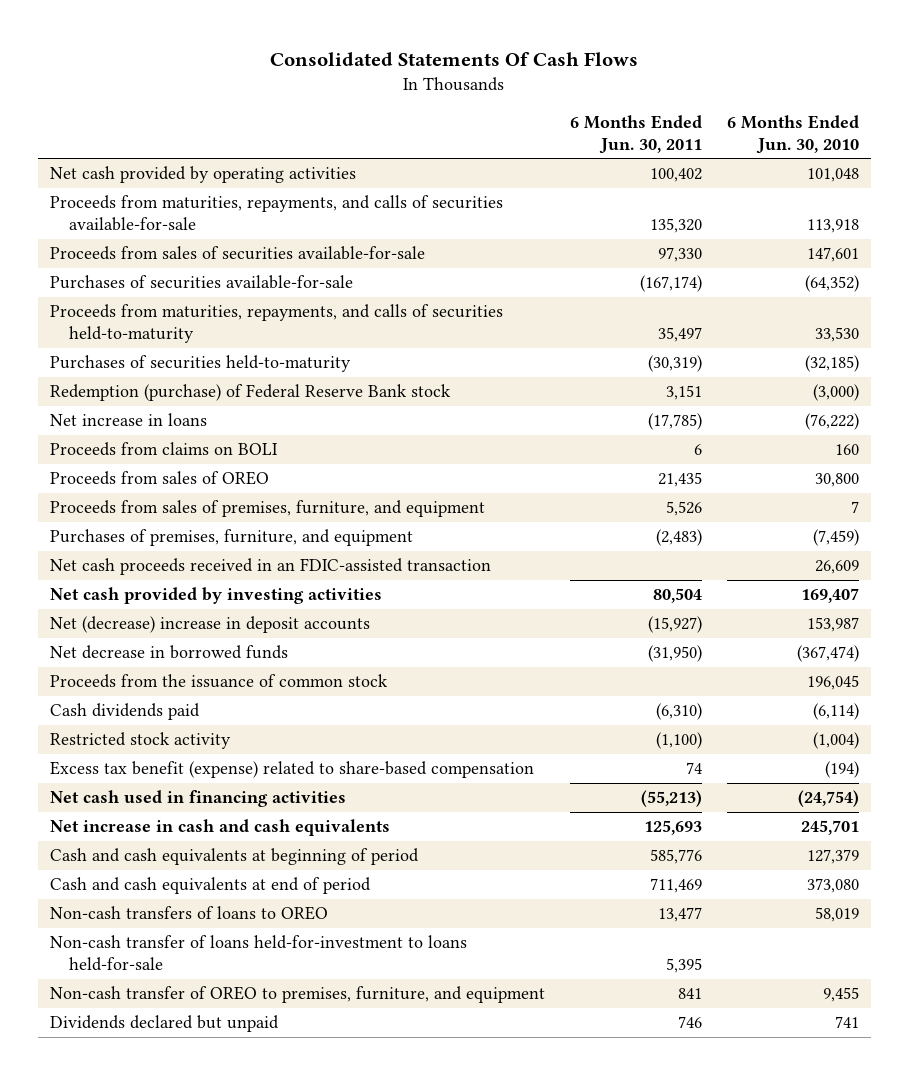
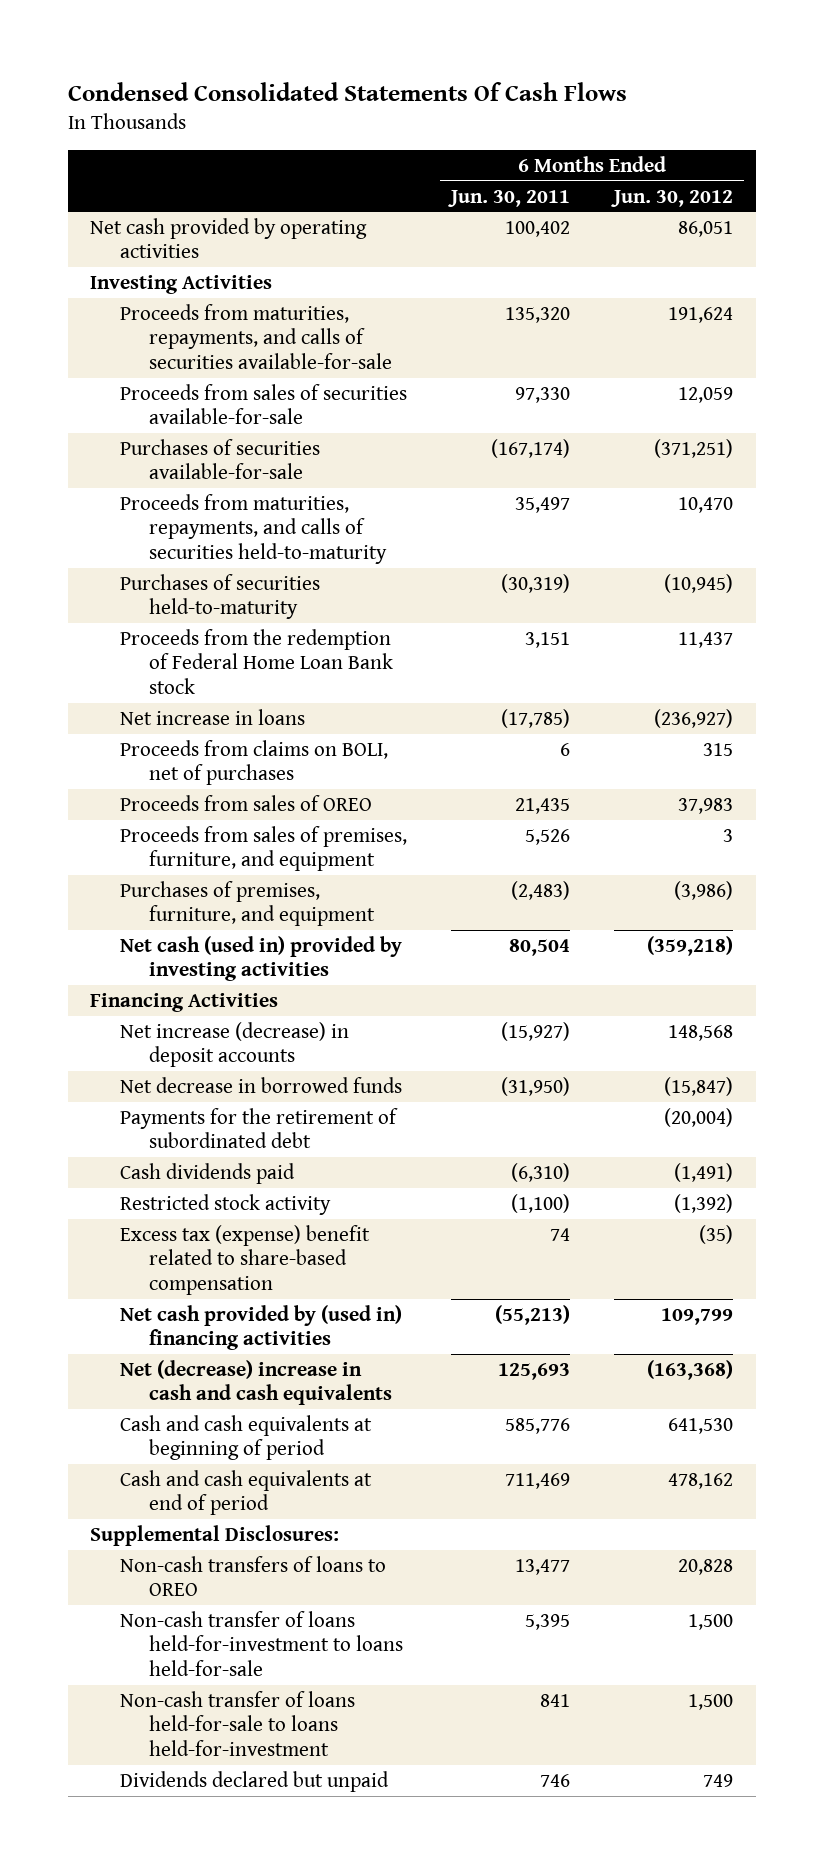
[270,51,639,66] Consolidated Statements Of Cash Flows -> [67,81,627,101] Condensed Consolidated Statements Of Cash Flows
[726,114,859,154] 6 Months Ended Jun. 30, 2010 -> none
none -> [611,189,734,207] Jun. 30, 2012
none -> [89,274,272,294] Investing Activities
[50,384,452,402] Redemption (purchase) of Federal Reserve Bank stock -> [119,628,394,695] Proceeds from the redemption of Federal Home Loan Bank stock
[50,442,279,457] Proceeds from claims on BOLI -> [119,739,388,786] Proceeds from claims on BOLI, net of purchases
[50,558,492,576] Net cash proceeds received in an FDIC-assisted transaction -> none
[50,587,383,605] Net cash provided by investing activities -> [119,935,402,982] Net cash (used in) provided by investing activities
none -> [89,992,278,1012] Financing Activities
[50,616,371,634] Net (decrease) increase in deposit accounts -> [119,1021,349,1068] Net increase (decrease) in deposit accounts
[50,674,389,689] Proceeds from the issuance of common stock -> none
none -> [119,1107,398,1149] Payments for the retirement of subordinated debt
[50,761,535,779] Excess tax benefit (expense) related to share-based compensation -> [119,1224,370,1296] Excess tax (expense) benefit related to share-based compensation
[50,790,347,808] Net cash used in financing activities -> [119,1304,402,1351] Net cash provided by (used in) financing activities
[50,819,391,837] Net increase in cash and cash equivalents -> [119,1359,393,1406] Net (decrease) increase in cash and cash equivalents
none -> [89,1524,339,1546] Supplemental Disclosures:
[50,986,546,1004] Non-cash transfer of OREO to premises, furniture, and equipment -> [119,1690,355,1757] Non-cash transfer of loans held-for-sale to loans held-for-investment

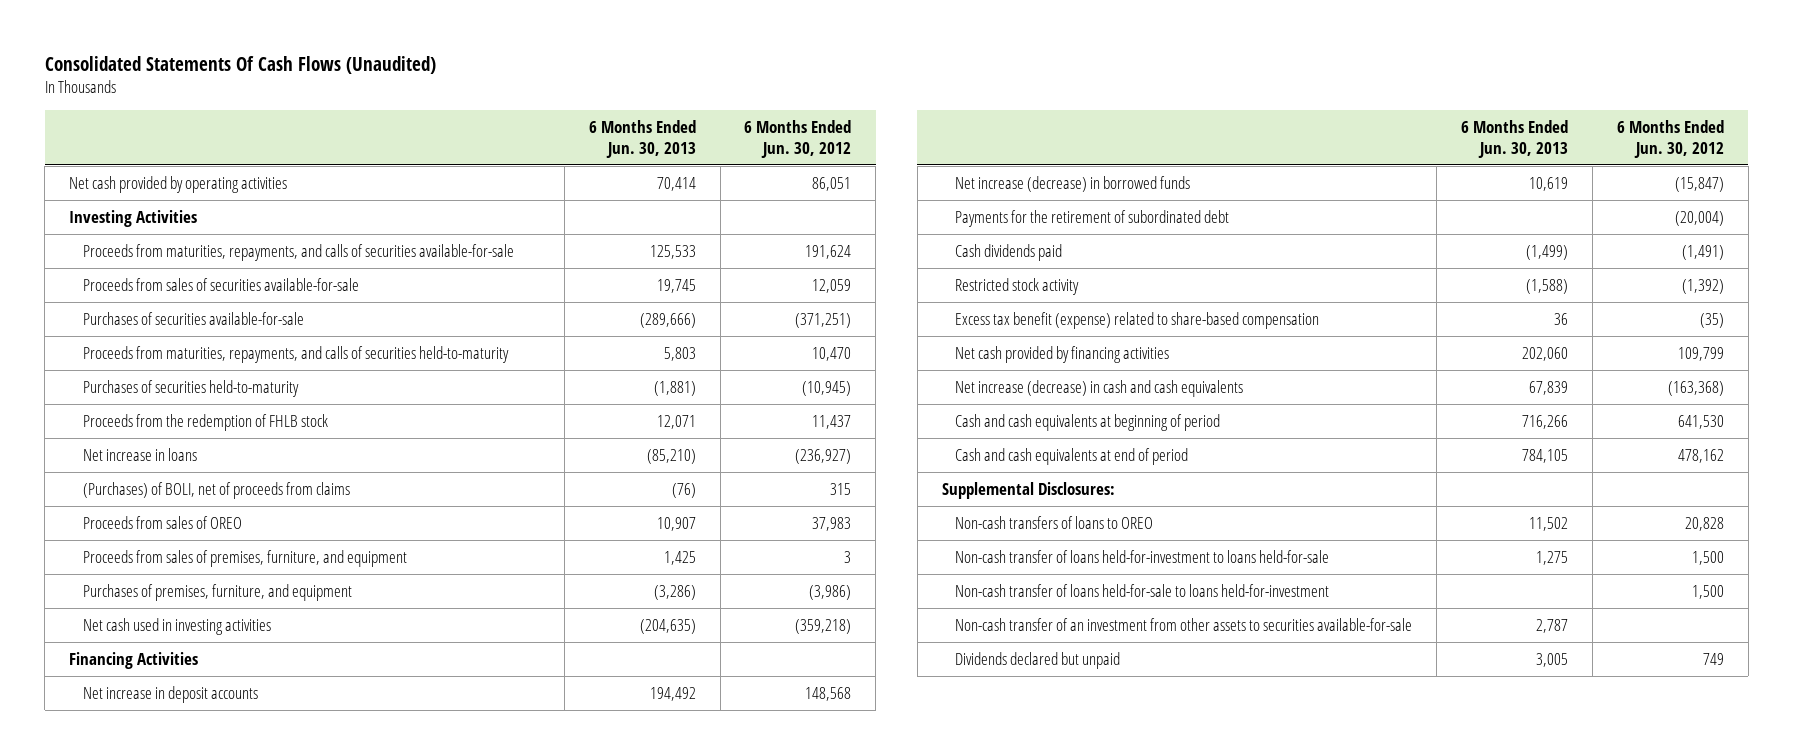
[67,81,627,101] Condensed Consolidated Statements Of Cash Flows -> [44,55,436,74] Consolidated Statements Of Cash Flows (Unaudited)
[447,189,570,207] Jun. 30, 2011 -> none
none -> [588,119,696,158] 6 Months Ended Jun. 30, 2013
[119,628,394,695] Proceeds from the redemption of Federal Home Loan Bank stock -> [83,413,329,431] Proceeds from the redemption of FHLB stock
[119,739,388,786] Proceeds from claims on BOLI, net of purchases -> [83,481,351,499] (Purchases) of BOLI, net of proceeds from claims
[119,935,402,982] Net cash (used in) provided by investing activities -> [83,617,272,635] Net cash used in investing activities
[119,1021,349,1068] Net increase (decrease) in deposit accounts -> [83,685,259,703] Net increase in deposit accounts
[119,1076,402,1093] Net decrease in borrowed funds -> [955,175,1191,192] Net increase (decrease) in borrowed funds
[119,1224,370,1296] Excess tax (expense) benefit related to share-based compensation -> [955,311,1320,329] Excess tax benefit (expense) related to share-based compensation
[119,1304,402,1351] Net cash provided by (used in) financing activities -> [955,345,1170,363] Net cash provided by financing activities
[119,1359,393,1406] Net (decrease) increase in cash and cash equivalents -> [955,379,1244,397] Net increase (decrease) in cash and cash equivalents
none -> [955,617,1413,631] Non-cash transfer of an investment from other assets to securities available-for-sale

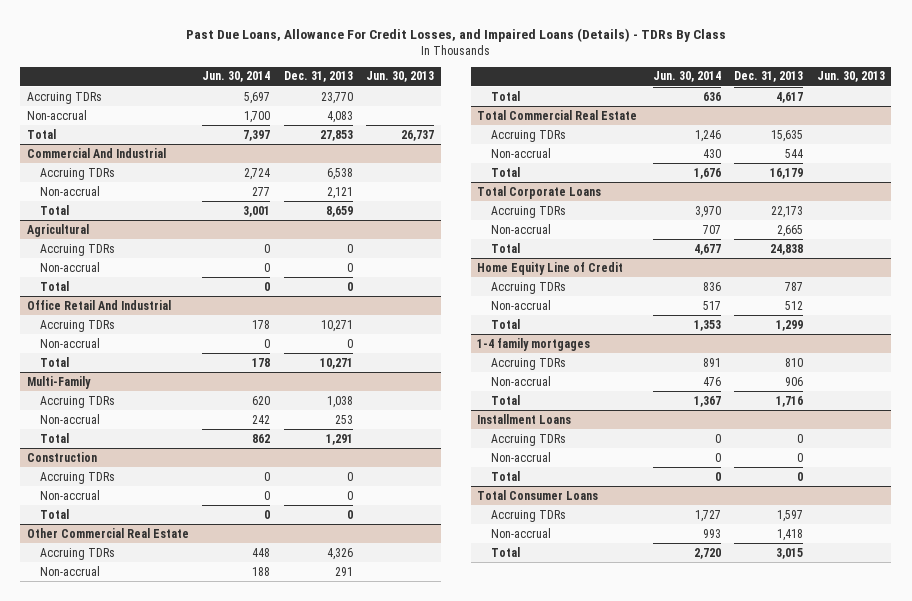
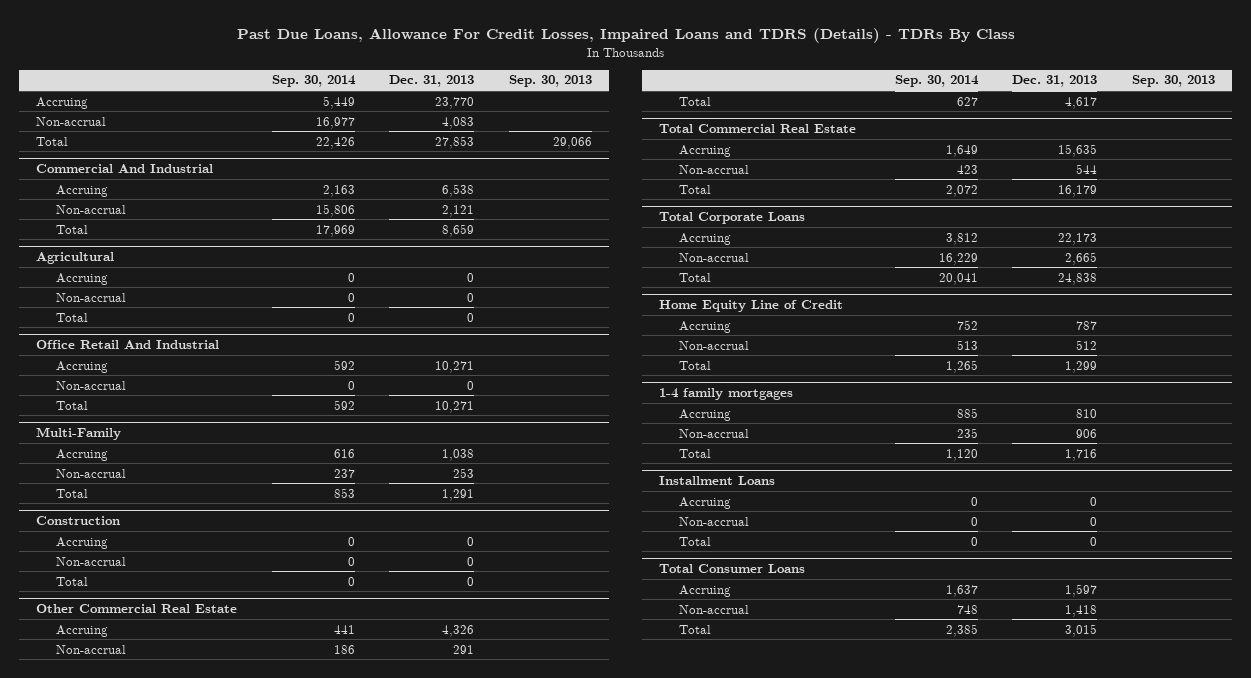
[185,27,726,42] Past Due Loans, Allowance For Credit Losses, and Impaired Loans (Details) - TDRs By Class -> [236,28,1015,44] Past Due Loans, Allowance For Credit Losses, Impaired Loans and TDRS (Details) - TDRs By Class
[202,71,271,83] Jun. 30, 2014 -> none
[366,71,435,83] Jun. 30, 2013 -> none
none -> [271,75,356,88] Sep. 30, 2014
none -> [508,75,592,88] Sep. 30, 2013
[26,91,102,104] Accruing TDRs -> [35,96,88,109] Accruing
[40,167,116,180] Accruing TDRs -> [55,184,108,197] Accruing
[40,243,116,256] Accruing TDRs -> [55,272,108,285] Accruing
[40,319,116,332] Accruing TDRs -> [55,360,108,373] Accruing
[40,395,116,408] Accruing TDRs -> [55,448,108,461] Accruing
[40,471,116,484] Accruing TDRs -> [55,536,108,549] Accruing
[40,547,116,560] Accruing TDRs -> [55,624,108,637] Accruing
[490,129,566,142] Accruing TDRs -> [679,144,732,157] Accruing
[490,205,566,218] Accruing TDRs -> [679,232,732,245] Accruing
[490,281,566,294] Accruing TDRs -> [679,320,732,333] Accruing
[490,357,566,370] Accruing TDRs -> [679,408,732,421] Accruing
[490,433,566,446] Accruing TDRs -> [679,496,732,509] Accruing
[490,509,566,522] Accruing TDRs -> [679,584,732,597] Accruing

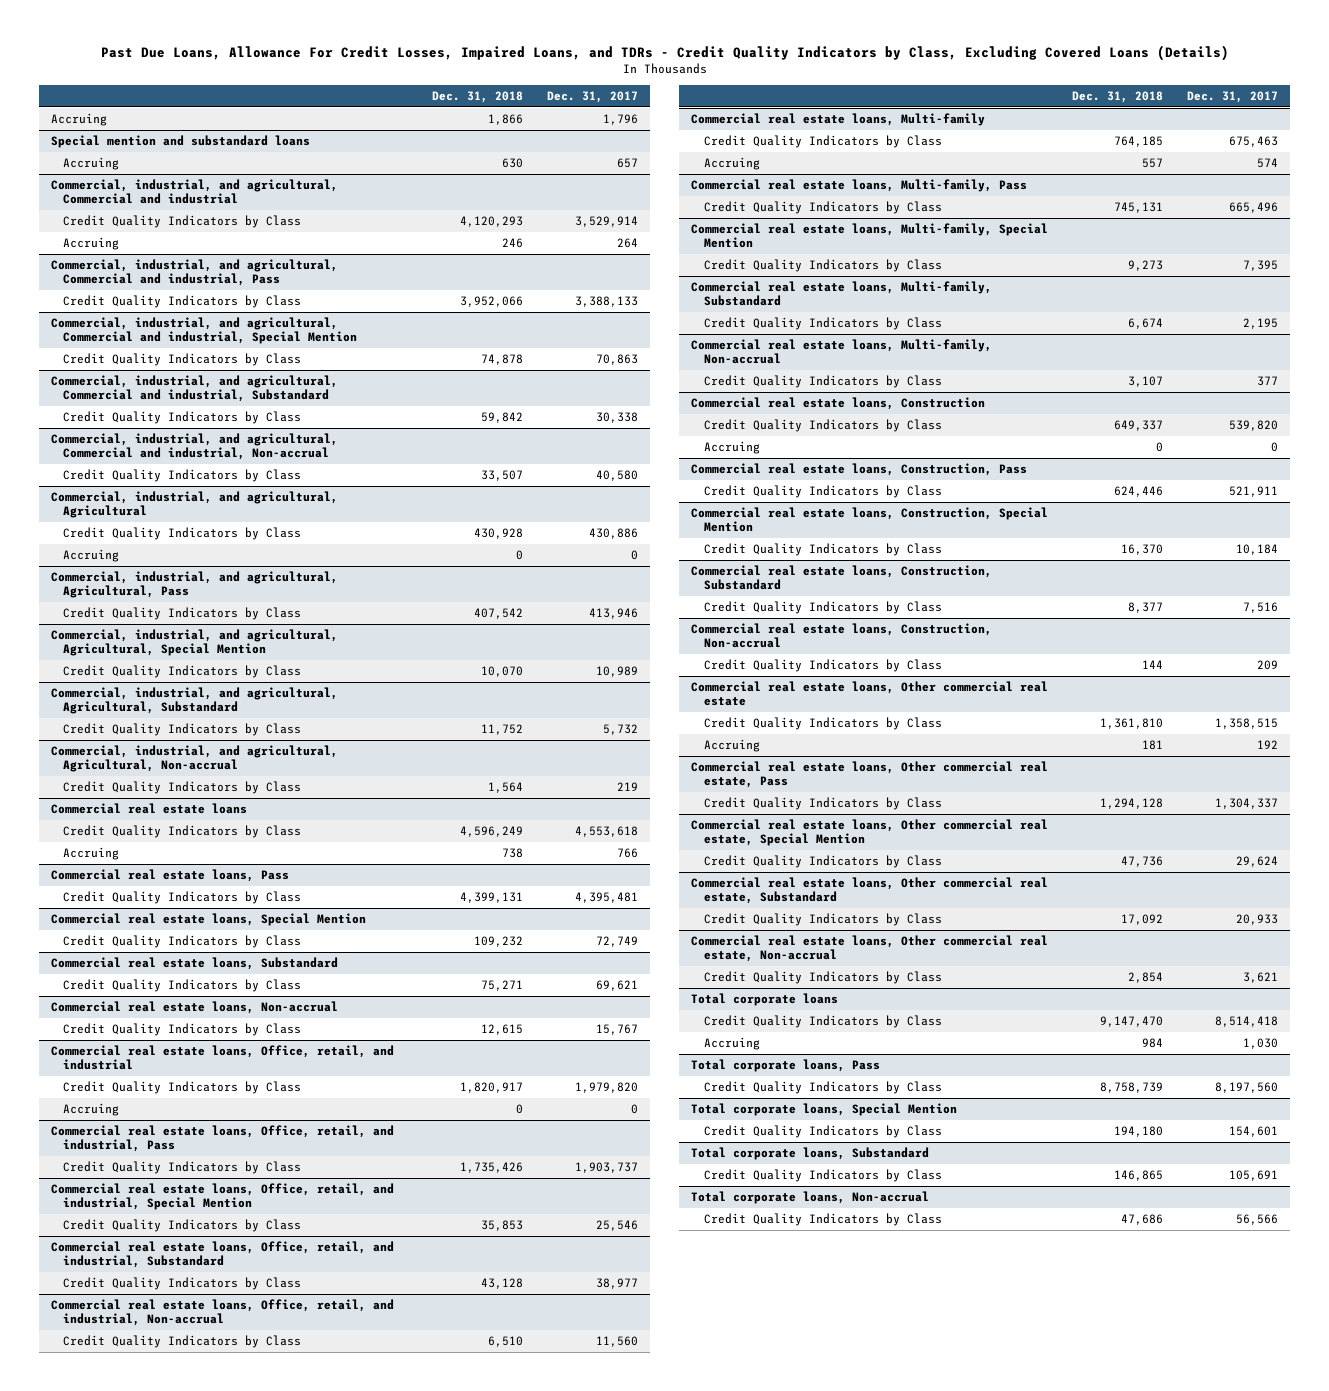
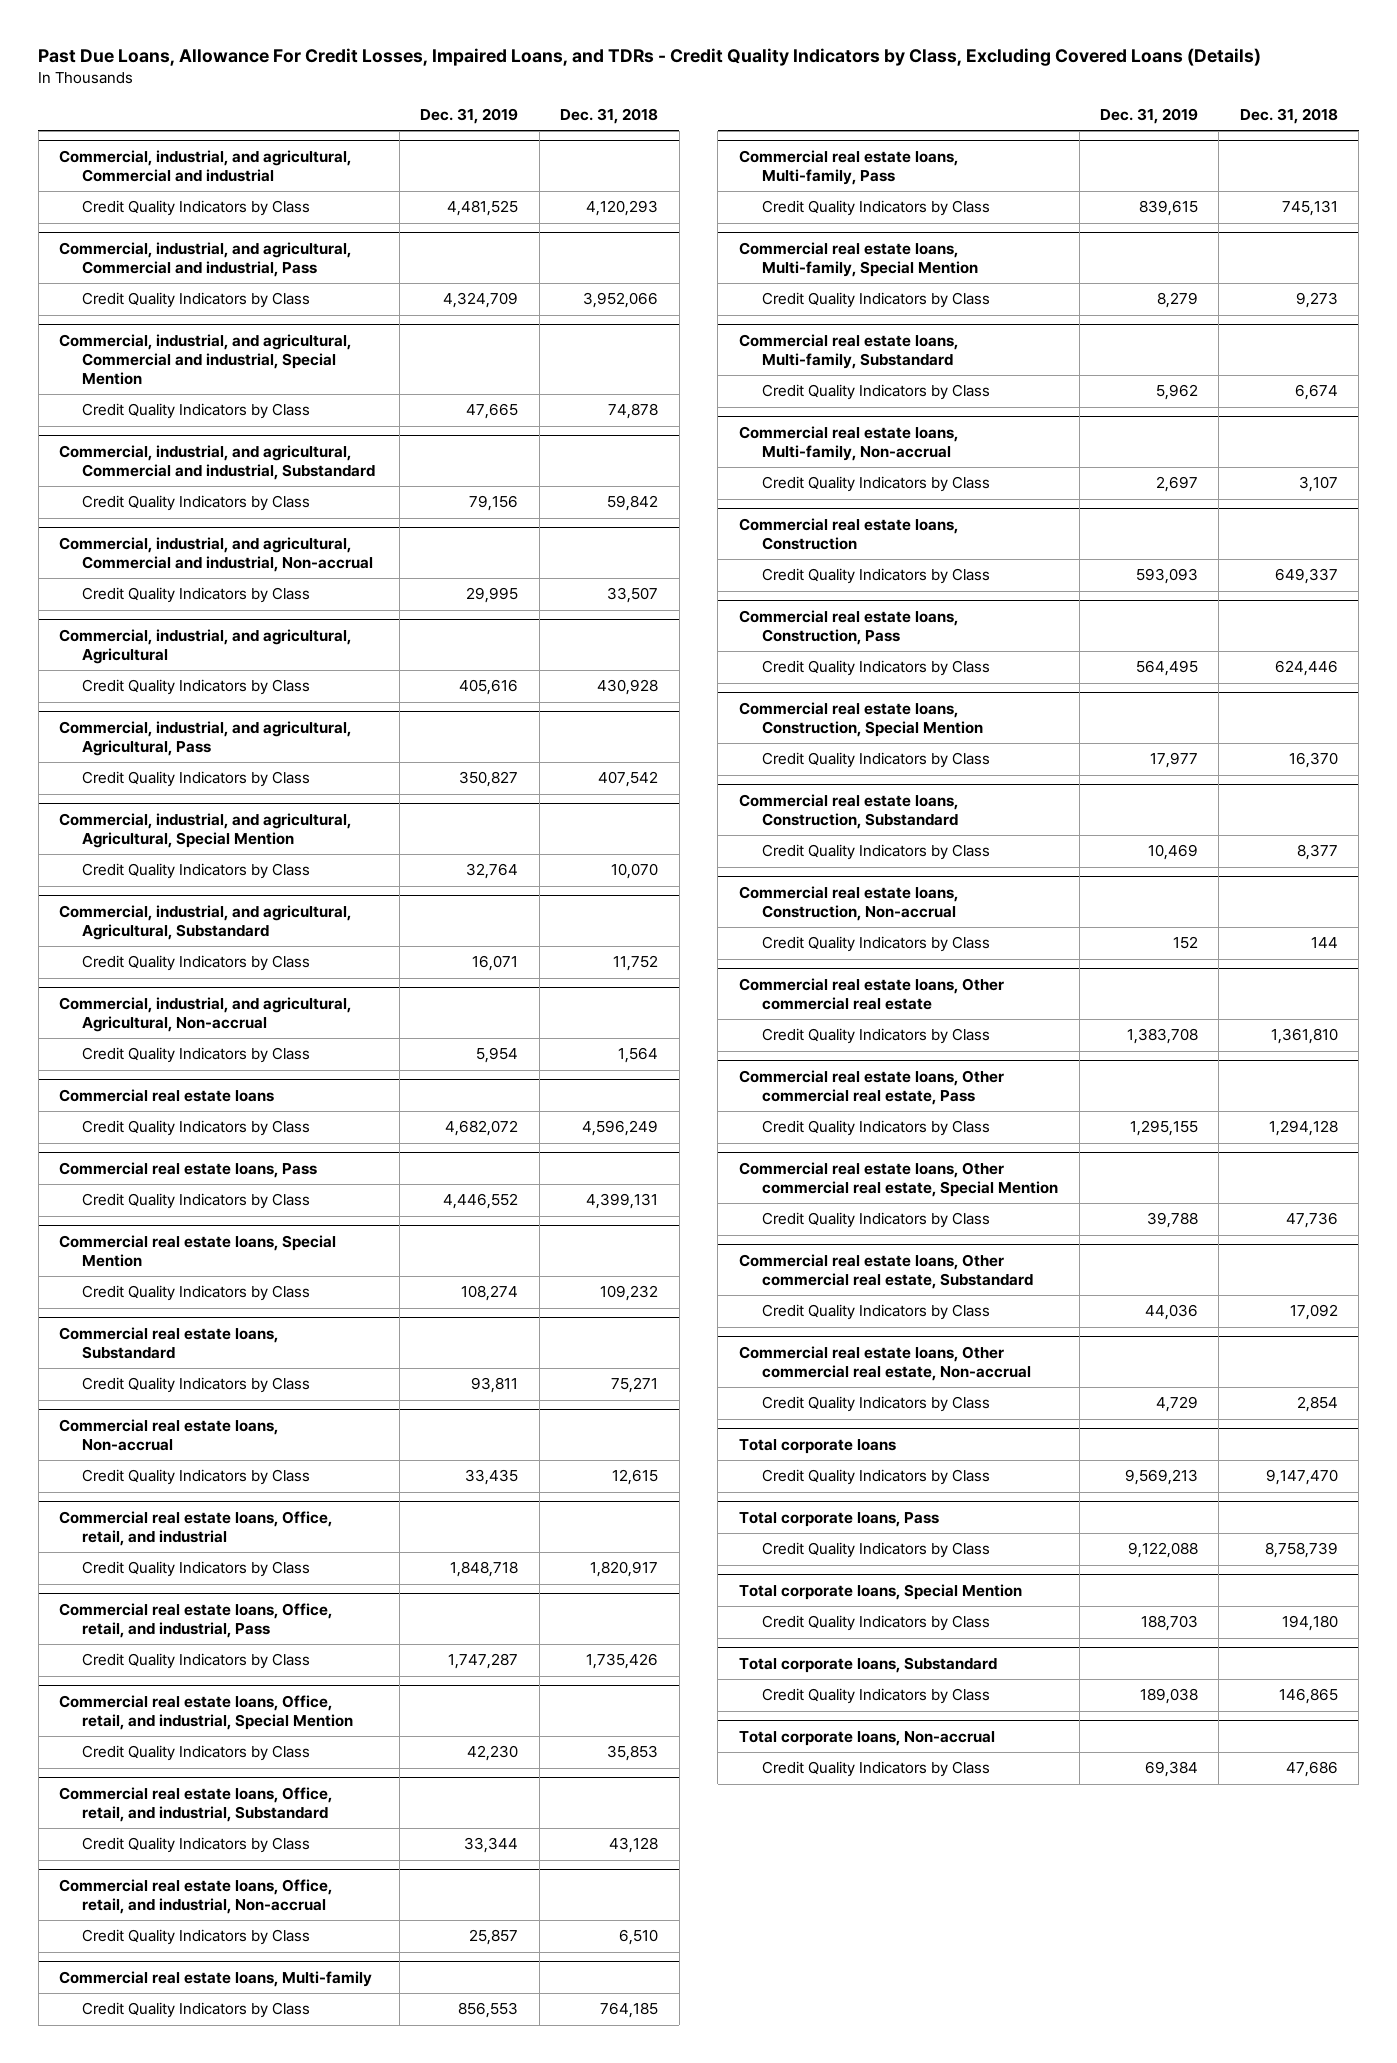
[546,91,638,104] Dec. 31, 2017 -> none
none -> [420,108,519,125] Dec. 31, 2019
[50,112,107,126] Accruing -> none
[50,134,310,148] Special mention and substandard loans -> none
[63,156,120,170] Accruing -> none
[63,236,120,250] Accruing -> none
[63,548,120,562] Accruing -> none
[63,846,120,860] Accruing -> none
[63,1102,120,1116] Accruing -> none
[703,156,760,170] Accruing -> none
[703,440,760,454] Accruing -> none
[703,738,760,752] Accruing -> none
[703,1036,760,1050] Accruing -> none

